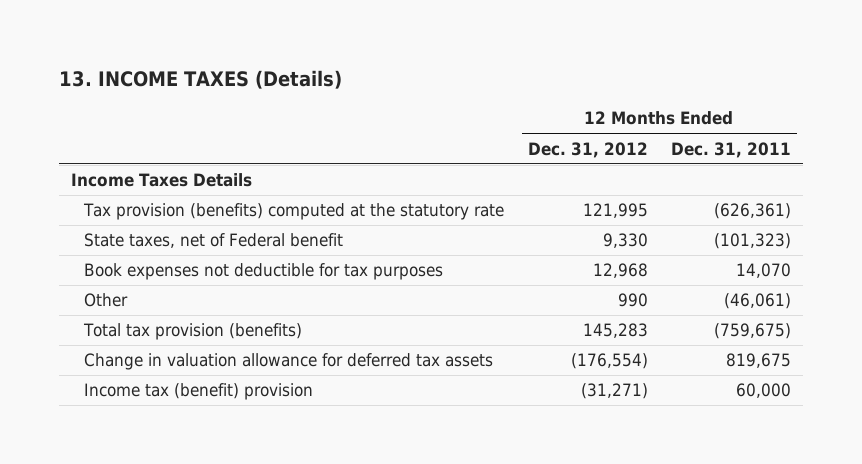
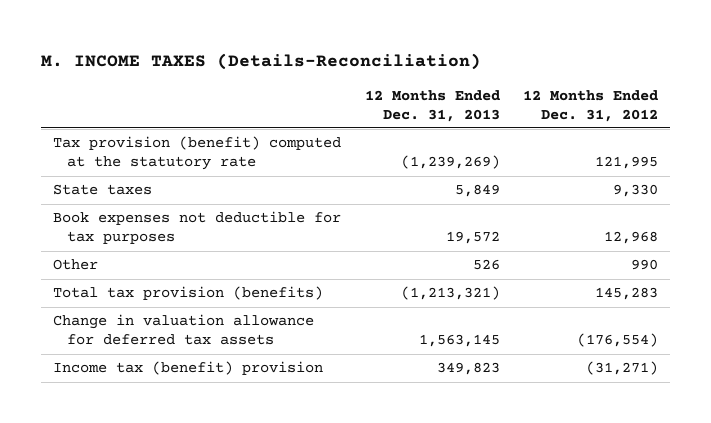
[59,69,343,89] 13. INCOME TAXES (Details) -> [41,52,482,70] M. INCOME TAXES (Details-Reconciliation)
[671,141,792,158] Dec. 31, 2011 -> none
none -> [364,89,500,122] 12 Months Ended Dec. 31, 2013
[70,173,252,188] Income Taxes Details -> none
[83,203,505,221] Tax provision (benefits) computed at the statutory rate -> [52,136,341,171] Tax provision (benefit) computed at the statutory rate
[84,233,344,249] State taxes, net of Federal benefit -> [52,184,152,196] State taxes

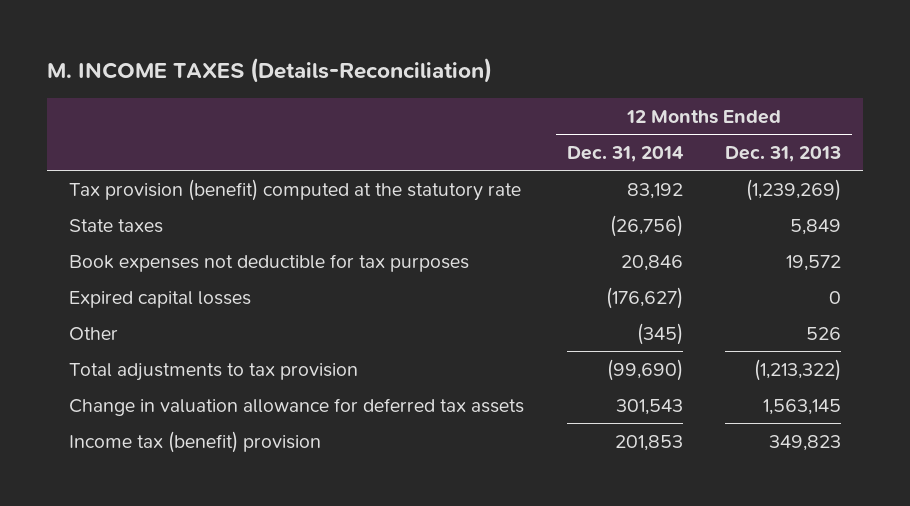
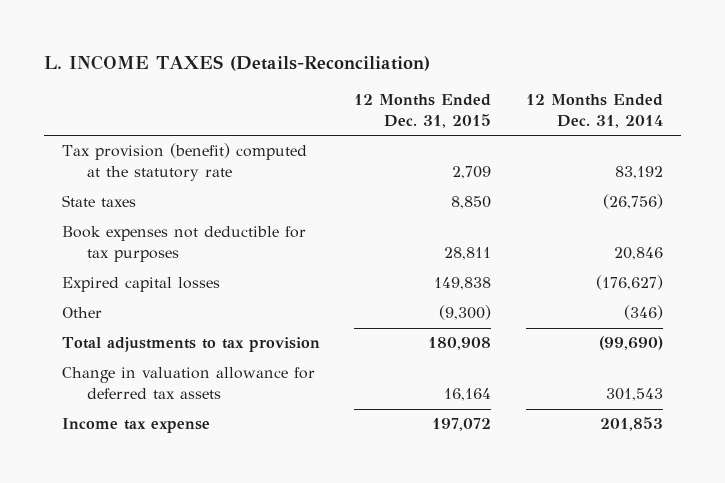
[47,57,493,83] M. INCOME TAXES (Details-Reconciliation) -> [44,54,431,71] L. INCOME TAXES (Details-Reconciliation)
[725,145,842,162] Dec. 31, 2013 -> none
none -> [354,94,492,128] 12 Months Ended Dec. 31, 2015
[636,322,683,345] (345) -> [624,305,664,321] (346)
[68,430,321,453] Income tax (benefit) provision -> [61,418,210,434] Income tax expense

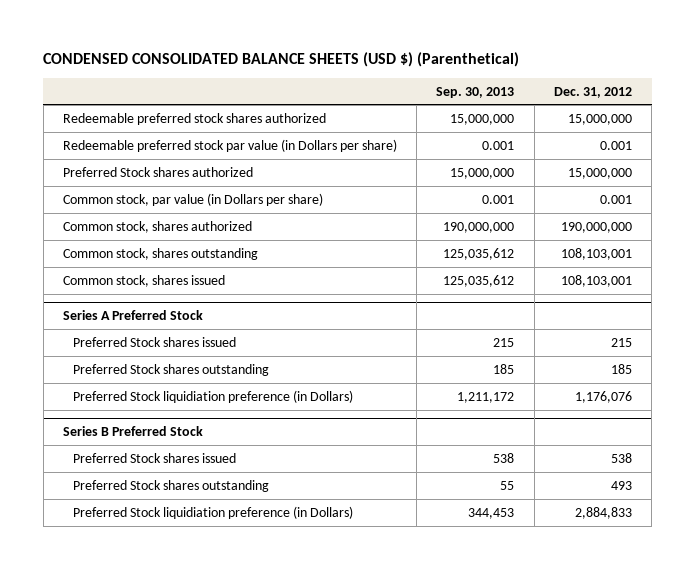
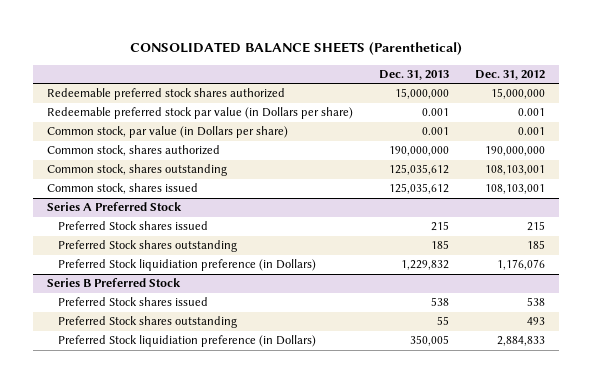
[43,52,520,68] CONDENSED CONSOLIDATED BALANCE SHEETS (USD $) (Parenthetical) -> [130,42,463,56] CONSOLIDATED BALANCE SHEETS (Parenthetical)
[436,86,515,98] Sep. 30, 2013 -> none
none -> [379,70,450,81] Dec. 31, 2013
[62,166,253,177] Preferred Stock shares authorized -> none

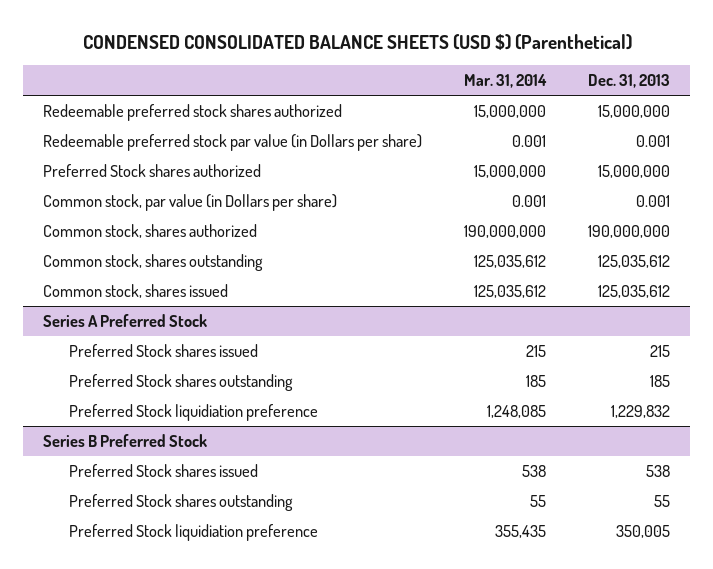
[130,42,463,56] CONSOLIDATED BALANCE SHEETS (Parenthetical) -> [82,33,632,50] CONDENSED CONSOLIDATED BALANCE SHEETS (USD $) (Parenthetical)
[475,70,546,81] Dec. 31, 2012 -> none
none -> [464,74,548,89] Mar. 31, 2014
none -> [43,164,262,178] Preferred Stock shares authorized
[57,259,316,272] Preferred Stock liquidiation preference (in Dollars) -> [69,404,319,422] Preferred Stock liquidiation preference
[57,335,316,348] Preferred Stock liquidiation preference (in Dollars) -> [69,524,319,542] Preferred Stock liquidiation preference

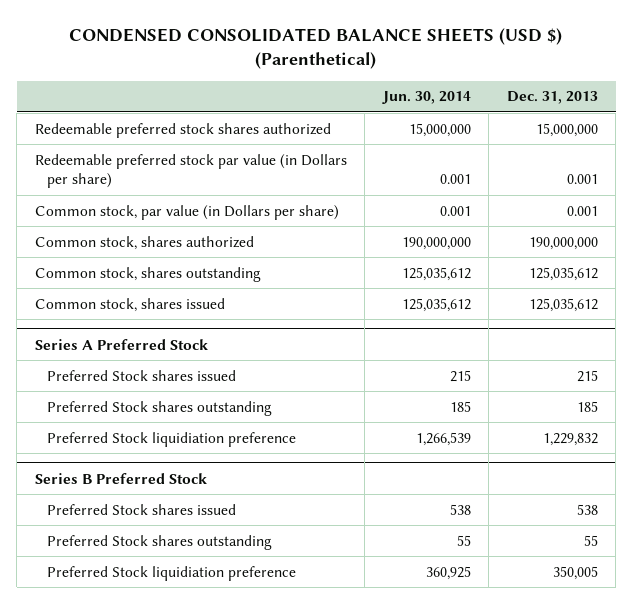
[464,74,548,89] Mar. 31, 2014 -> none
none -> [381,91,471,105] Jun. 30, 2014
[43,164,262,178] Preferred Stock shares authorized -> none

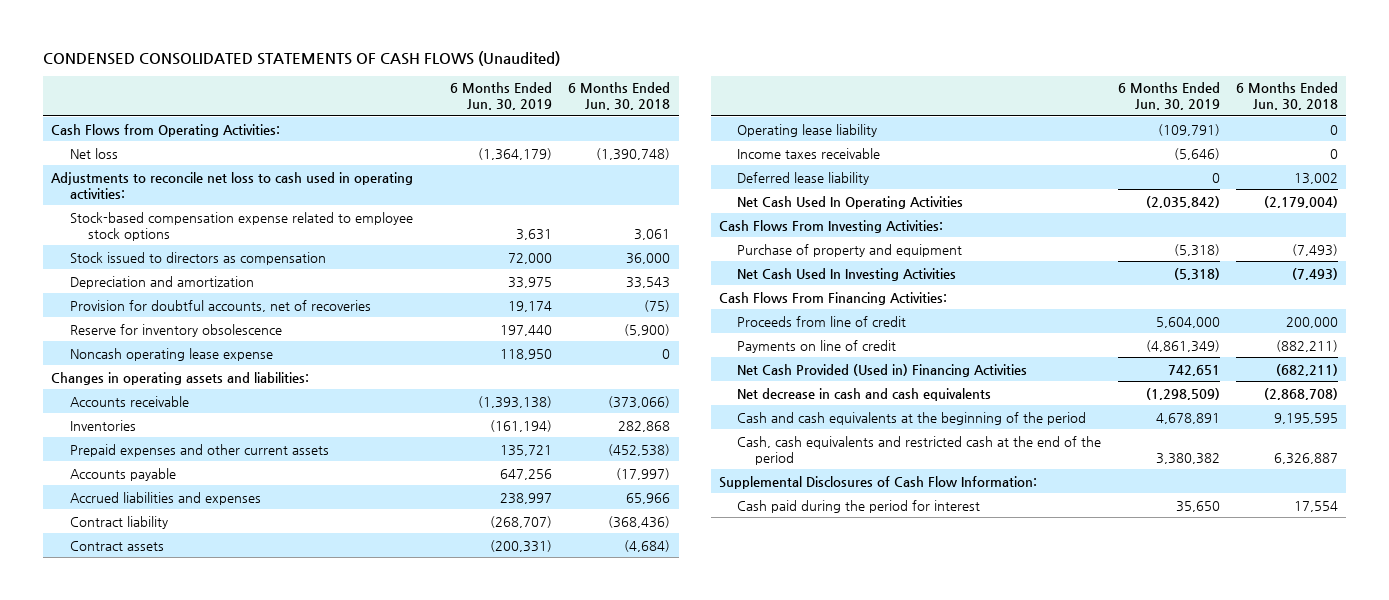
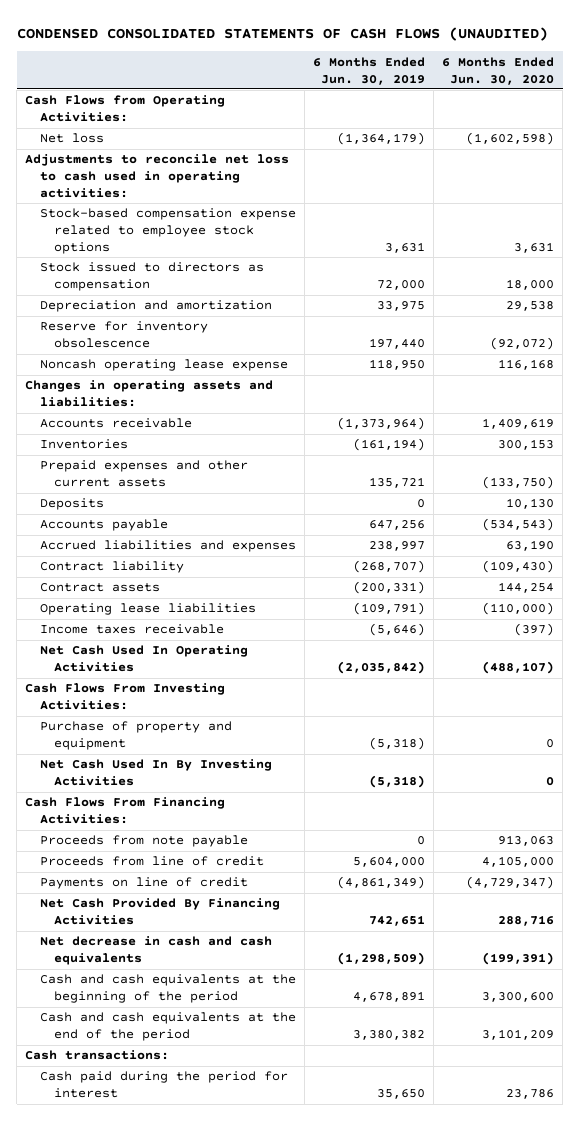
[43,50,561,66] CONDENSED CONSOLIDATED STATEMENTS OF CASH FLOWS (Unaudited) -> [16,26,548,41] CONDENSED CONSOLIDATED STATEMENTS OF CASH FLOWS (UNAUDITED)
[568,82,671,111] 6 Months Ended Jun. 30, 2018 -> none
none -> [442,56,555,85] 6 Months Ended Jun. 30, 2020
[69,299,371,312] Provision for doubtful accounts, net of recoveries -> none
[477,395,552,408] (1,393,138) -> [337,417,426,431] (1,373,964)
none -> [39,498,104,511] Deposits
[737,123,878,137] Operating lease liability -> [39,603,256,616] Operating lease liabilities
[737,171,870,185] Deferred lease liability -> none
[737,267,957,281] Net Cash Used In Investing Activities -> [39,759,272,787] Net Cash Used In By Investing Activities
none -> [39,835,248,848] Proceeds from note payable
[737,363,1028,377] Net Cash Provided (Used in) Financing Activities -> [39,898,280,926] Net Cash Provided By Financing Activities
[718,475,1037,489] Supplemental Disclosures of Cash Flow Information: -> none
[737,435,1102,465] Cash, cash equivalents and restricted cash at the end of the period -> [39,1012,296,1042] Cash and cash equivalents at the end of the period
none -> [25,1050,170,1061] Cash transactions:

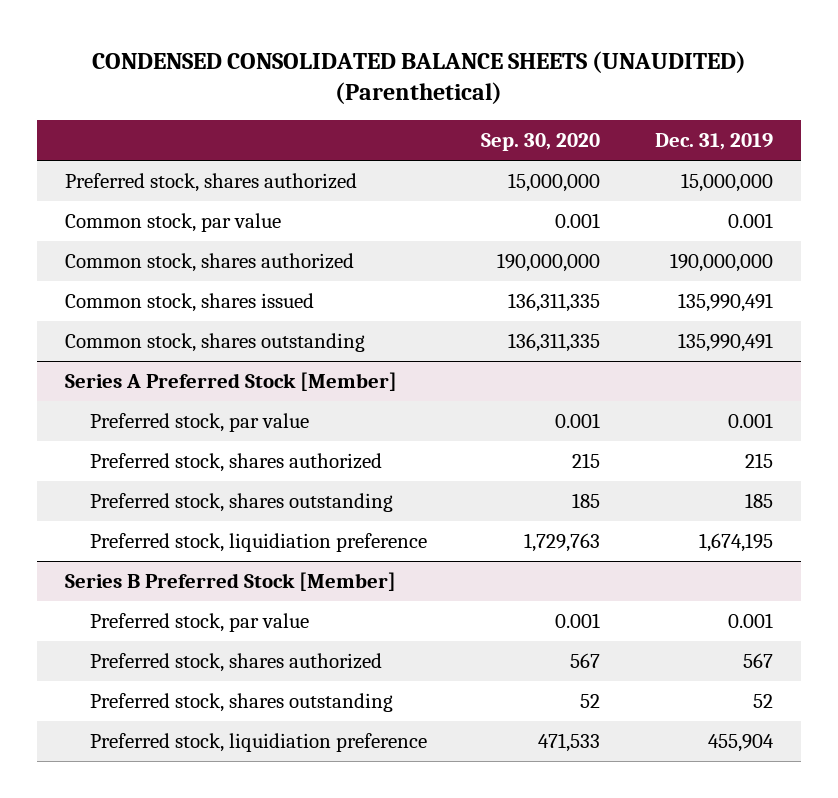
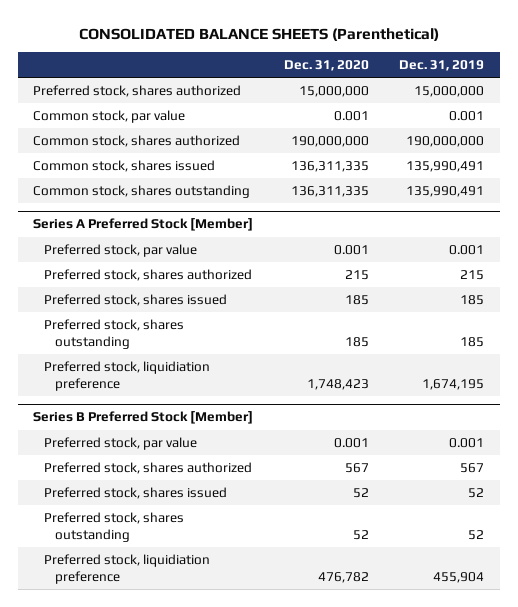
[91,50,746,105] CONDENSED CONSOLIDATED BALANCE SHEETS (UNAUDITED) (Parenthetical) -> [78,27,439,41] CONSOLIDATED BALANCE SHEETS (Parenthetical)
[481,133,601,152] Sep. 30, 2020 -> none
none -> [283,60,369,72] Dec. 31, 2020
none -> [44,293,228,306] Preferred stock, shares issued
none -> [44,486,228,499] Preferred stock, shares issued

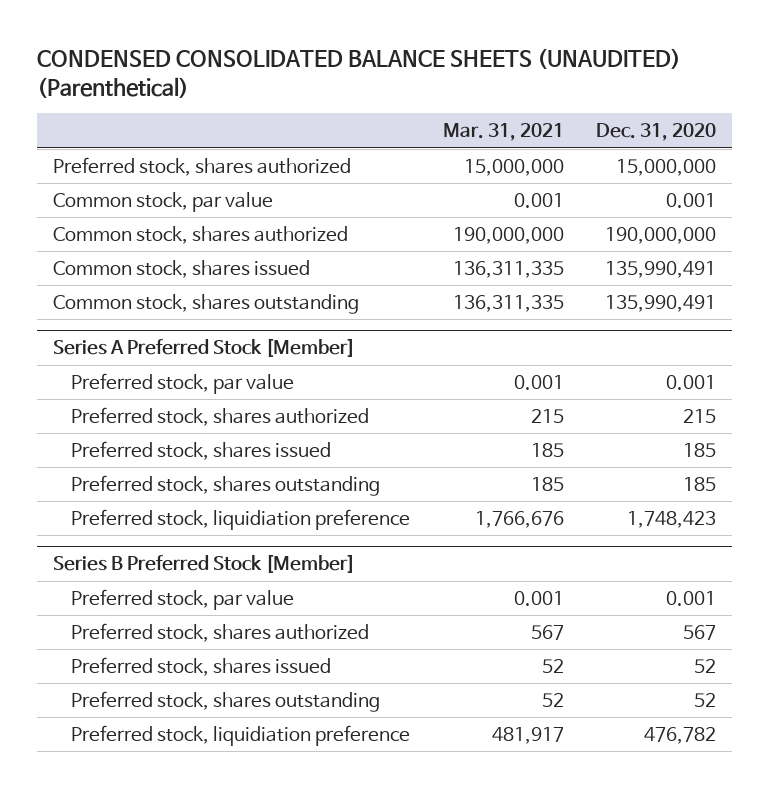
[78,27,439,41] CONSOLIDATED BALANCE SHEETS (Parenthetical) -> [37,47,682,98] CONDENSED CONSOLIDATED BALANCE SHEETS (UNAUDITED) (Parenthetical)
[399,60,485,72] Dec. 31, 2019 -> none
none -> [442,123,564,142] Mar. 31, 2021
[290,160,369,172] 136,311,335 -> [604,260,716,278] 135,990,491
[290,185,369,197] 136,311,335 -> [604,294,716,312] 135,990,491

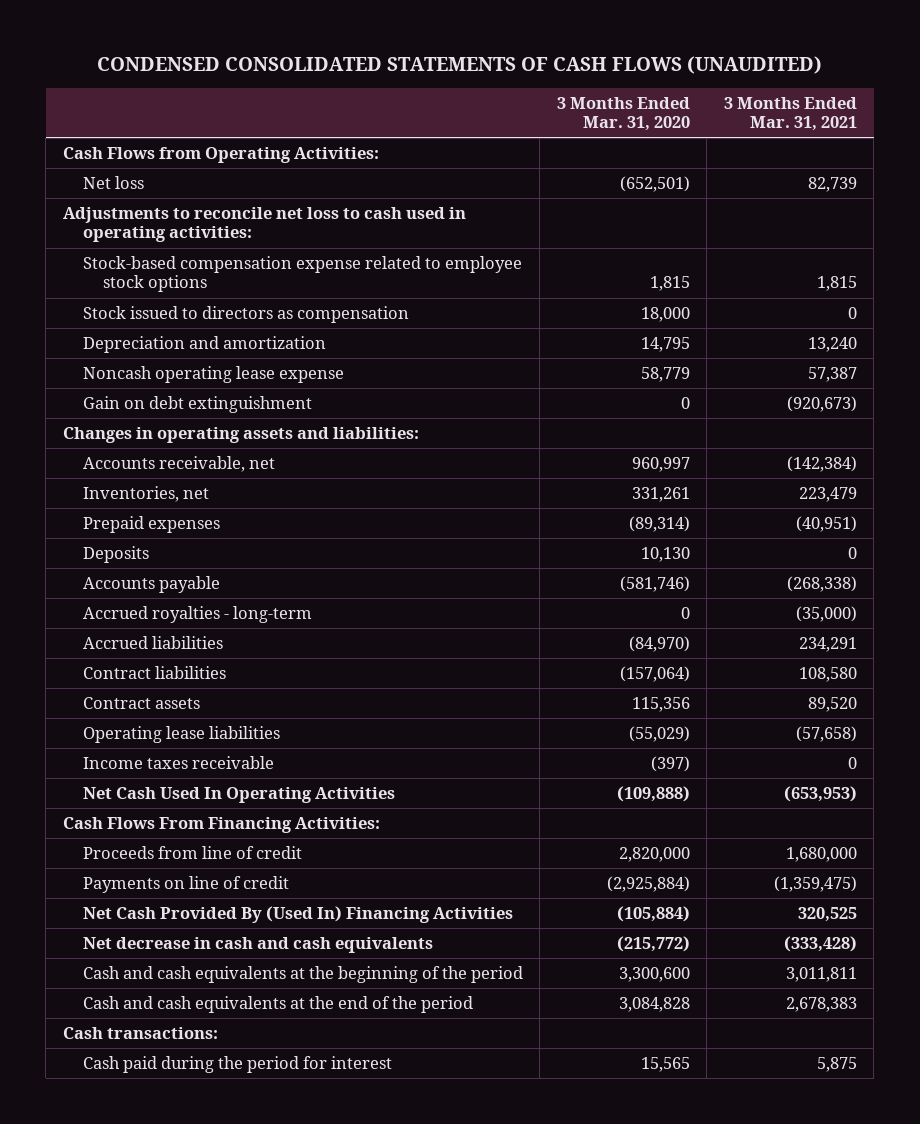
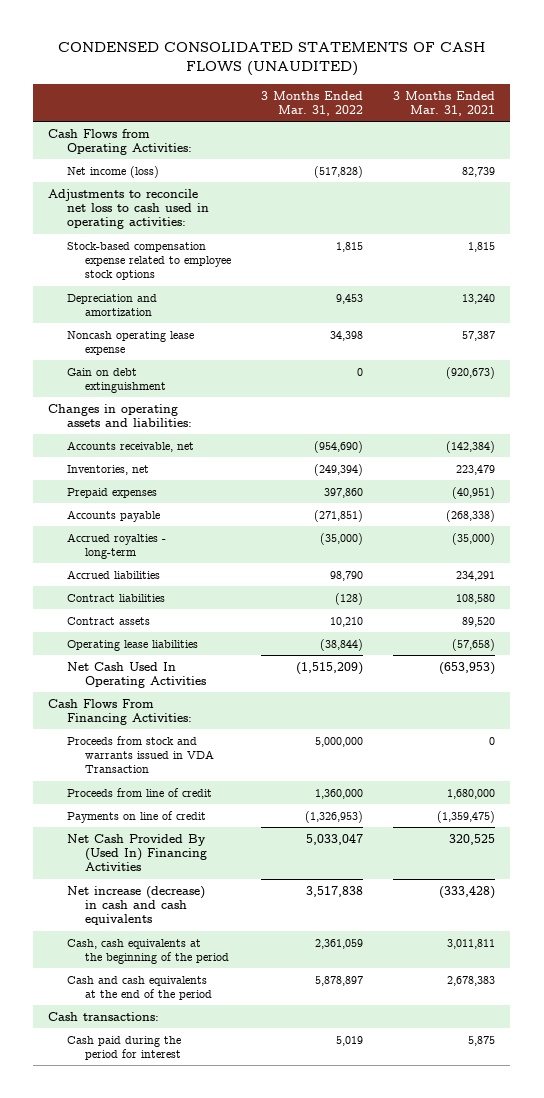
[556,96,690,132] 3 Months Ended Mar. 31, 2020 -> none
none -> [261,90,364,116] 3 Months Ended Mar. 31, 2022
[82,175,144,189] Net loss -> [66,165,159,178] Net income (loss)
[82,305,409,323] Stock issued to directors as compensation -> none
[82,545,149,563] Deposits -> none
[82,755,274,769] Income taxes receivable -> none
none -> [66,735,215,774] Proceeds from stock and warrants issued in VDA Transaction
[82,936,433,953] Net decrease in cash and cash equivalents -> [66,885,205,926] Net increase (decrease) in cash and cash equivalents
[82,965,523,983] Cash and cash equivalents at the beginning of the period -> [66,938,230,965] Cash, cash equivalents at the beginning of the period

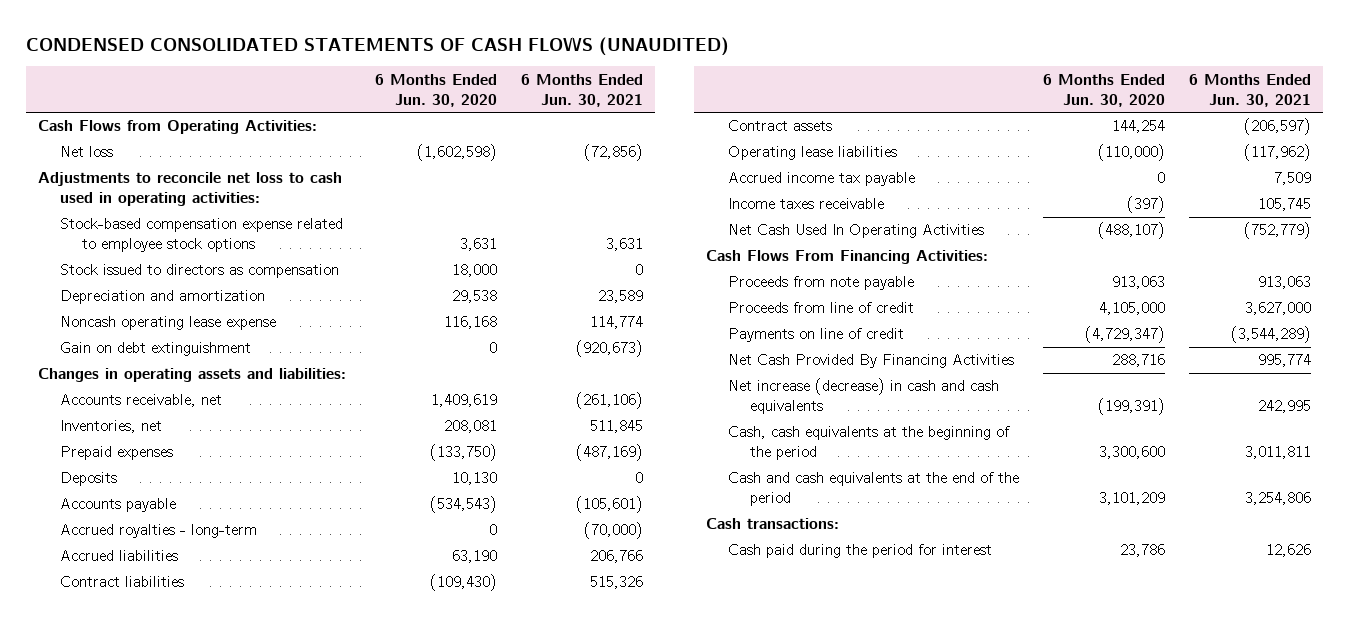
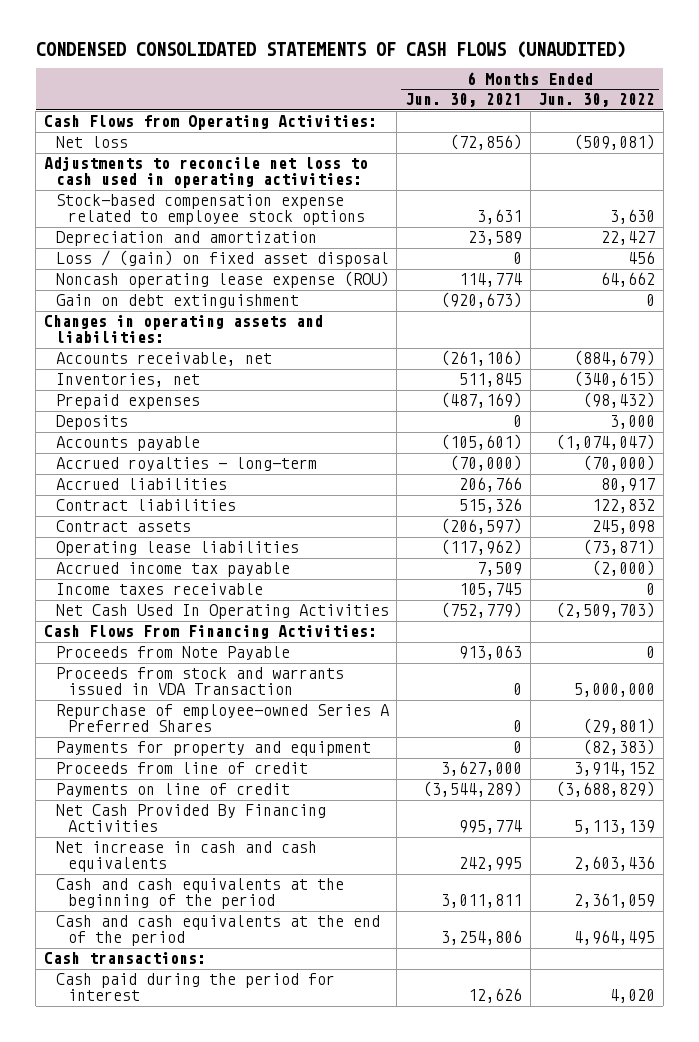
[374,73,497,107] 6 Months Ended Jun. 30, 2020 -> none
none -> [538,93,656,108] Jun. 30, 2022
[59,264,339,279] Stock issued to directors as compensation -> none
none -> [55,250,389,268] Loss / (gain) on fixed asset disposal
[59,316,276,331] Noncash operating lease expense -> [55,271,389,289] Noncash operating lease expense (ROU)
[728,276,915,291] Proceeds from note payable -> [55,646,290,661] Proceeds from Note Payable
none -> [55,667,344,696] Proceeds from stock and warrants issued in VDA Transaction
none -> [55,704,389,733] Repurchase of employee-owned Series A Preferred Shares
none -> [55,741,371,757] Payments for property and equipment
[728,378,1000,415] Net increase (decrease) in cash and cash equivalents -> [55,841,317,873] Net increase in cash and cash equivalents
[728,426,1011,461] Cash, cash equivalents at the beginning of the period -> [55,878,344,910] Cash and cash equivalents at the beginning of the period

